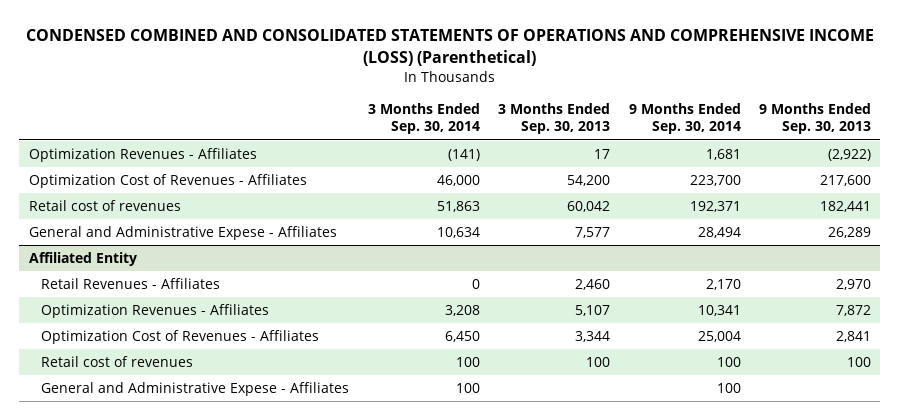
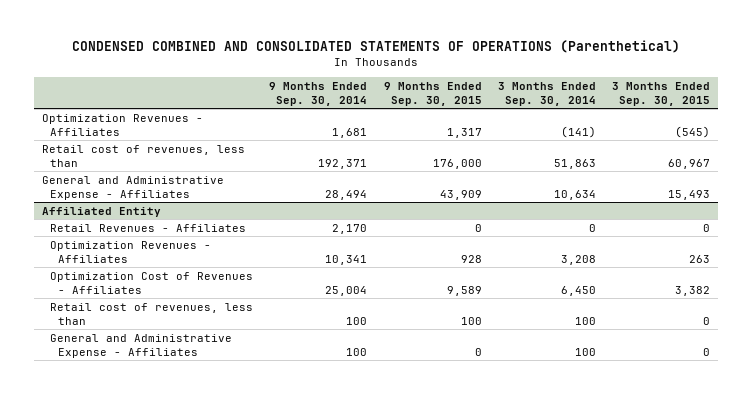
[25,29,874,66] CONDENSED COMBINED AND CONSOLIDATED STATEMENTS OF OPERATIONS AND COMPREHENSIVE INCOME (LOSS) (Parenthetical) -> [72,40,681,54] CONDENSED COMBINED AND CONSOLIDATED STATEMENTS OF OPERATIONS (Parenthetical)
[498,102,611,135] 3 Months Ended Sep. 30, 2013 -> none
[759,102,872,135] 9 Months Ended Sep. 30, 2013 -> none
none -> [383,81,482,106] 9 Months Ended Sep. 30, 2015
none -> [611,81,710,106] 3 Months Ended Sep. 30, 2015
[28,174,307,189] Optimization Cost of Revenues - Affiliates -> none
[28,200,181,212] Retail cost of revenues -> [42,144,246,167] Retail cost of revenues, less than
[28,226,337,241] General and Administrative Expese - Affiliates -> [42,175,225,200] General and Administrative Expense - Affiliates
[41,356,194,368] Retail cost of revenues -> [50,302,254,325] Retail cost of revenues, less than
[41,382,350,397] General and Administrative Expese - Affiliates -> [50,333,233,358] General and Administrative Expense - Affiliates

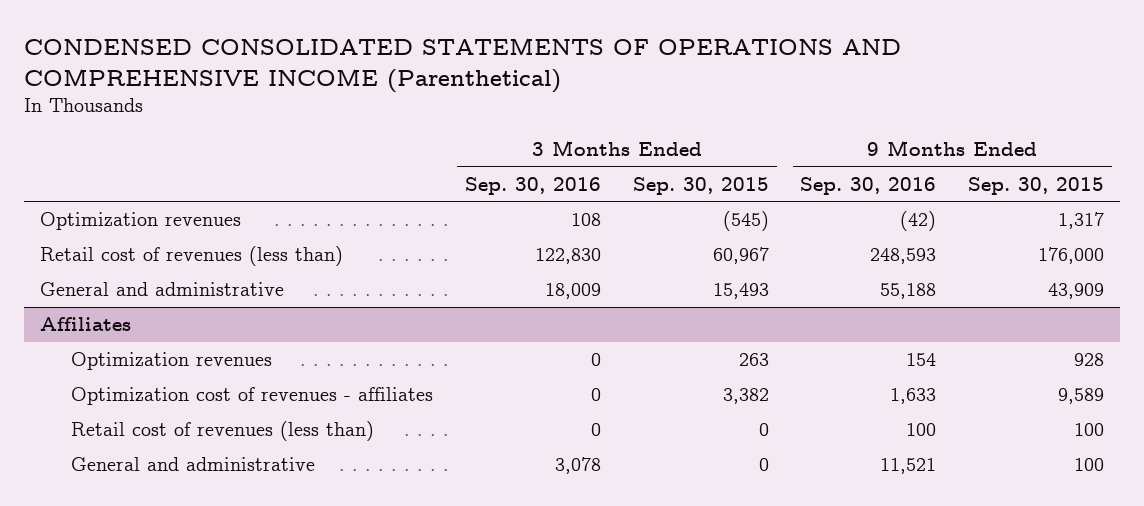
[72,40,681,54] CONDENSED COMBINED AND CONSOLIDATED STATEMENTS OF OPERATIONS (Parenthetical) -> [24,37,902,93] CONDENSED CONSOLIDATED STATEMENTS OF OPERATIONS AND COMPREHENSIVE INCOME (Parenthetical)
[269,81,368,106] 9 Months Ended Sep. 30, 2014 -> none
[497,81,596,106] 3 Months Ended Sep. 30, 2014 -> none
none -> [464,176,601,195] Sep. 30, 2016
none -> [800,176,937,195] Sep. 30, 2016
[50,223,247,232] Retail Revenues - Affiliates -> none
[42,113,204,136] Optimization Revenues - Affiliates -> [40,212,242,231] Optimization revenues
[42,144,246,167] Retail cost of revenues, less than -> [40,246,344,267] Retail cost of revenues (less than)
[42,175,225,200] General and Administrative Expense - Affiliates -> [40,282,285,297] General and administrative
[42,206,162,217] Affiliated Entity -> [40,317,132,332] Affiliates
[50,240,212,263] Optimization Revenues - Affiliates -> [70,352,272,371] Optimization revenues
[50,271,254,294] Optimization Cost of Revenues - Affiliates -> [70,387,433,406] Optimization cost of revenues - affiliates
[50,302,254,325] Retail cost of revenues, less than -> [70,421,374,442] Retail cost of revenues (less than)
[50,333,233,358] General and Administrative Expense - Affiliates -> [70,457,315,472] General and administrative
[474,347,482,356] 0 -> [1074,458,1105,472] 100

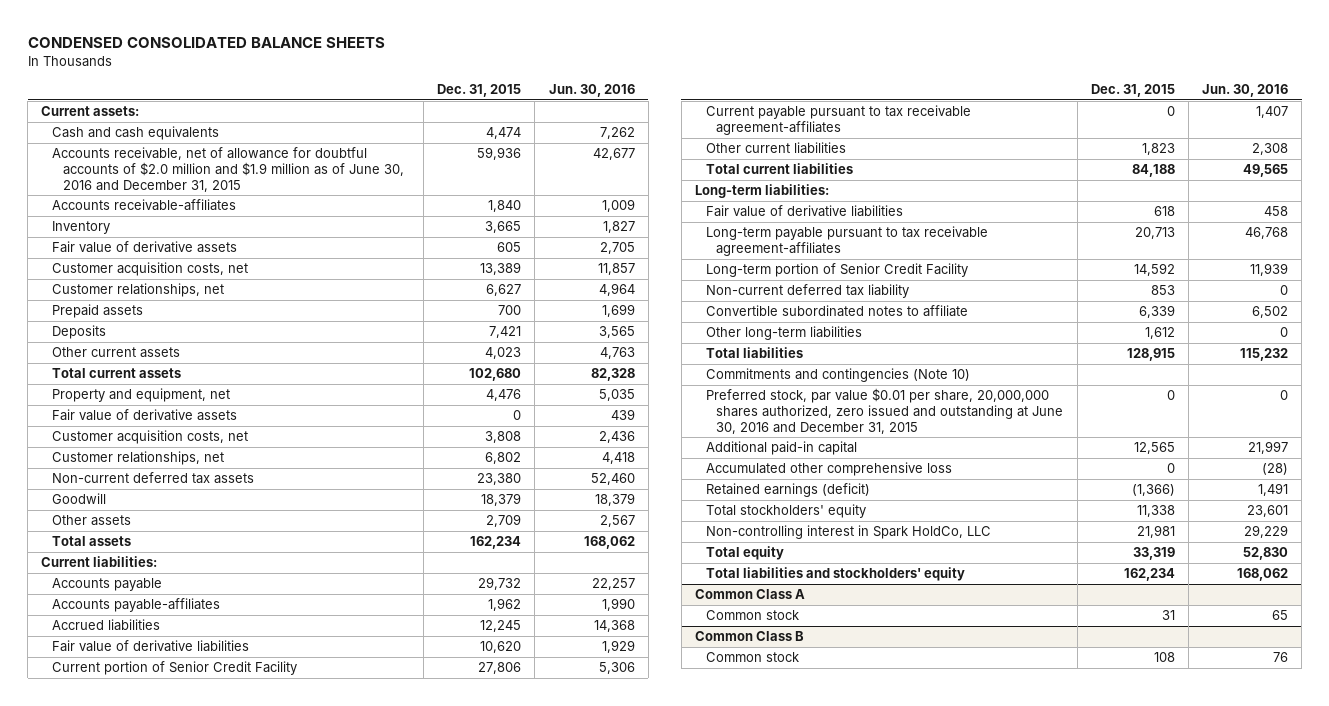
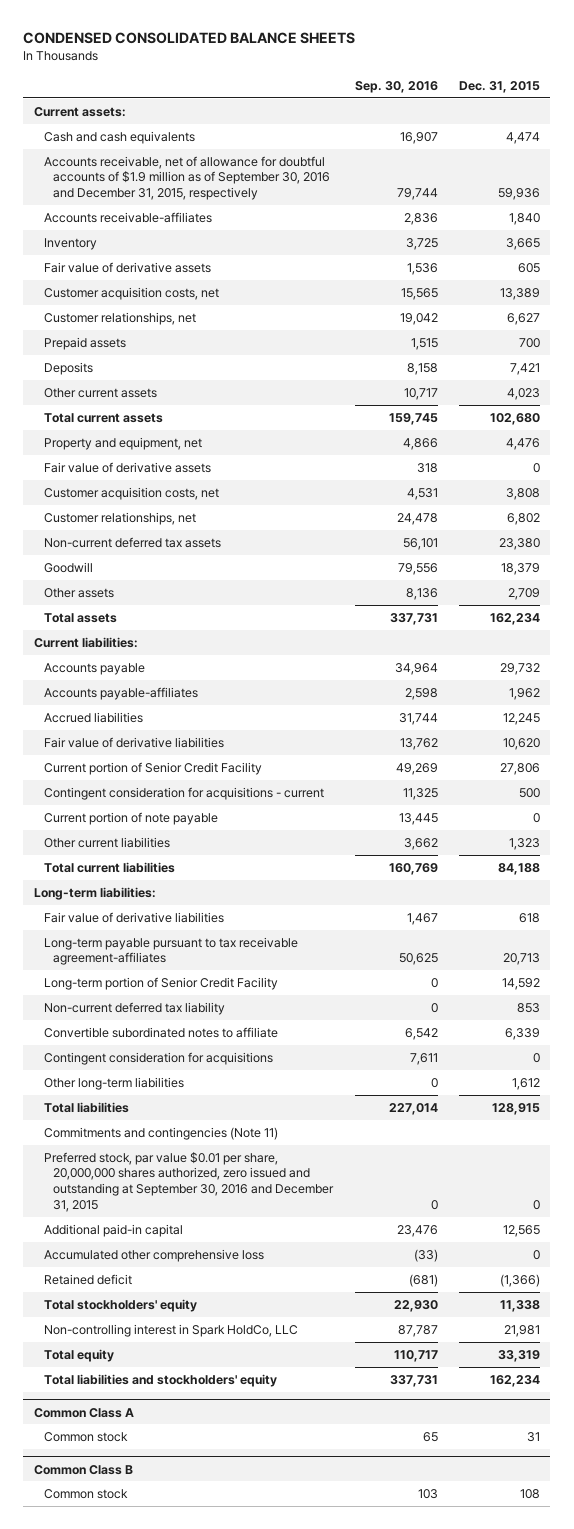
[548,84,635,98] Jun. 30, 2016 -> none
none -> [354,80,438,93] Sep. 30, 2016
[52,147,404,192] Accounts receivable, net of allowance for doubtful accounts of $2.0 million and $1.9 million as of June 30, 2016 and December 31, 2015 -> [43,155,331,201] Accounts receivable, net of allowance for doubtful accounts of $1.9 million as of September 30, 2016 and December 31, 2015, respectively
[705,105,971,136] Current payable pursuant to tax receivable agreement-affiliates -> none
none -> [43,786,324,800] Contingent consideration for acquisitions - current
none -> [43,811,218,825] Current portion of note payable
[1141,143,1175,156] 1,823 -> [508,837,540,850] 1,323
none -> [43,1051,273,1065] Contingent consideration for acquisitions
[705,368,970,383] Commitments and contingencies (Note 10) -> [43,1126,278,1140] Commitments and contingencies (Note 11)
[705,388,1064,434] Preferred stock, par value $0.01 per share, 20,000,000 shares authorized, zero issued and outstanding at June 30, 2016 and December 31, 2015 -> [43,1151,335,1212] Preferred stock, par value $0.01 per share, 20,000,000 shares authorized, zero issued and outstanding at September 30, 2016 and December 31, 2015
[705,483,870,498] Retained earnings (deficit) -> [43,1273,132,1285] Retained deficit

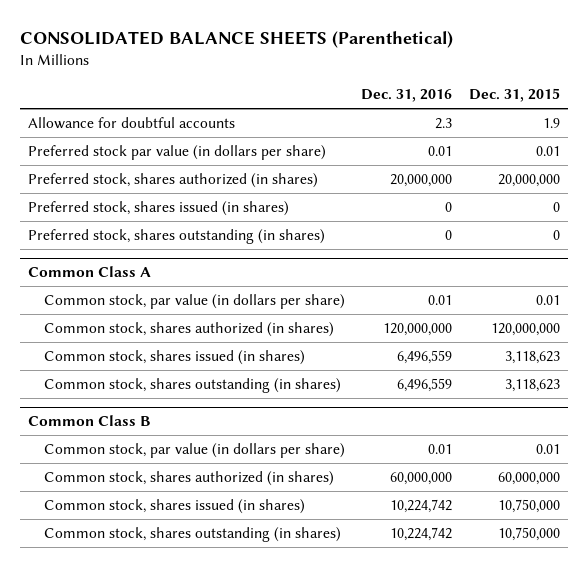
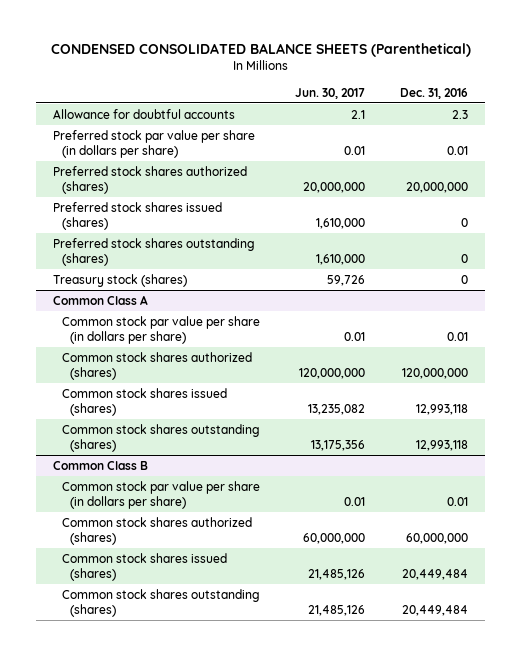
[20,31,454,49] CONSOLIDATED BALANCE SHEETS (Parenthetical) -> [50,43,471,58] CONDENSED CONSOLIDATED BALANCE SHEETS (Parenthetical)
[468,88,560,103] Dec. 31, 2015 -> none
none -> [294,87,365,99] Jun. 30, 2017
[28,144,327,160] Preferred stock par value (in dollars per share) -> [53,129,256,158] Preferred stock par value per share (in dollars per share)
[28,172,319,188] Preferred stock, shares authorized (in shares) -> [53,165,248,194] Preferred stock shares authorized (shares)
[28,200,290,216] Preferred stock, shares issued (in shares) -> [53,201,223,230] Preferred stock shares issued (shares)
[28,228,326,244] Preferred stock, shares outstanding (in shares) -> [53,237,256,266] Preferred stock shares outstanding (shares)
none -> [53,273,188,287] Treasury stock (shares)
[44,293,346,309] Common stock, par value (in dollars per share) -> [61,315,260,344] Common stock par value per share (in dollars per share)
[44,321,335,337] Common stock, shares authorized (in shares) -> [61,351,252,380] Common stock shares authorized (shares)
[44,349,306,365] Common stock, shares issued (in shares) -> [61,387,227,416] Common stock shares issued (shares)
[397,349,453,364] 6,496,559 -> [415,403,468,415] 12,993,118
[44,377,342,393] Common stock, shares outstanding (in shares) -> [61,423,260,452] Common stock shares outstanding (shares)
[397,377,453,392] 6,496,559 -> [415,439,468,451] 12,993,118
[44,442,346,458] Common stock, par value (in dollars per share) -> [61,480,260,509] Common stock par value per share (in dollars per share)
[44,470,335,486] Common stock, shares authorized (in shares) -> [61,516,252,545] Common stock shares authorized (shares)
[44,498,306,514] Common stock, shares issued (in shares) -> [61,552,227,581] Common stock shares issued (shares)
[390,498,453,513] 10,224,742 -> [401,568,468,580] 20,449,484
[44,526,342,542] Common stock, shares outstanding (in shares) -> [61,588,260,617] Common stock shares outstanding (shares)
[390,526,453,541] 10,224,742 -> [401,604,468,616] 20,449,484

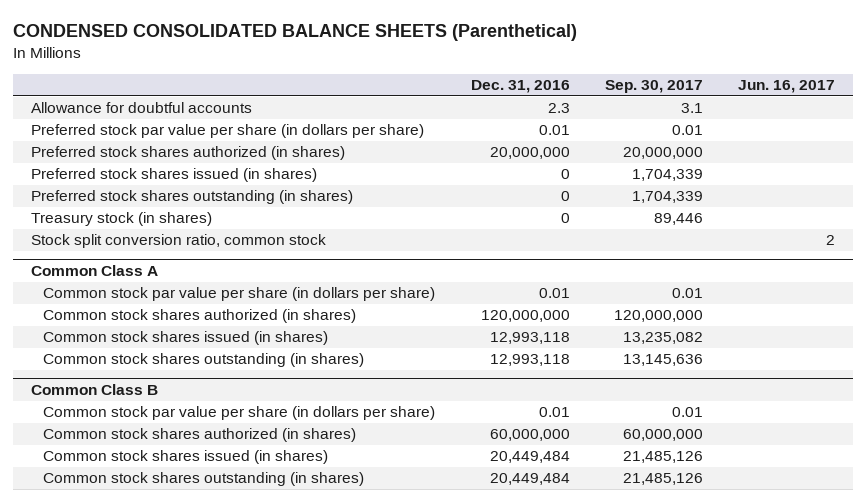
[294,87,365,99] Jun. 30, 2017 -> none
none -> [604,80,703,94] Sep. 30, 2017
none -> [738,80,836,94] Jun. 16, 2017
[53,165,248,194] Preferred stock shares authorized (shares) -> [30,146,345,161] Preferred stock shares authorized (in shares)
[53,201,223,230] Preferred stock shares issued (shares) -> [30,168,317,183] Preferred stock shares issued (in shares)
[53,237,256,266] Preferred stock shares outstanding (shares) -> [30,190,353,205] Preferred stock shares outstanding (in shares)
[53,273,188,287] Treasury stock (shares) -> [30,212,212,227] Treasury stock (in shares)
none -> [30,234,326,249] Stock split conversion ratio, common stock
[61,351,252,380] Common stock shares authorized (shares) -> [43,309,357,324] Common stock shares authorized (in shares)
[61,387,227,416] Common stock shares issued (shares) -> [43,331,329,346] Common stock shares issued (in shares)
[61,423,260,452] Common stock shares outstanding (shares) -> [43,353,365,368] Common stock shares outstanding (in shares)
[61,516,252,545] Common stock shares authorized (shares) -> [43,428,357,443] Common stock shares authorized (in shares)
[61,552,227,581] Common stock shares issued (shares) -> [43,450,329,465] Common stock shares issued (in shares)
[61,588,260,617] Common stock shares outstanding (shares) -> [43,472,365,487] Common stock shares outstanding (in shares)

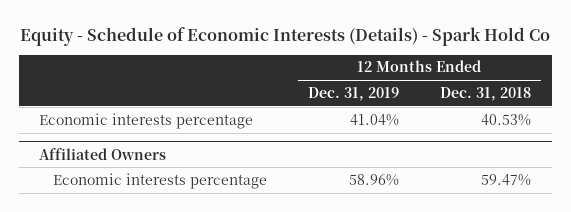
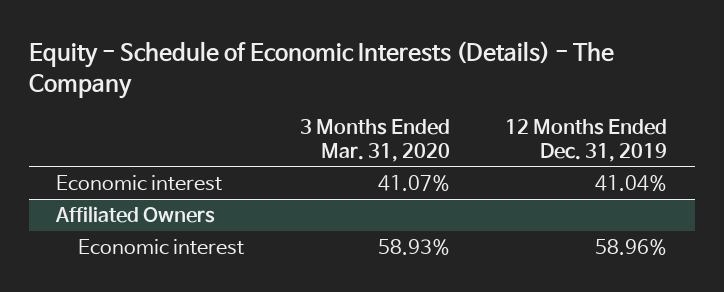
[20,26,551,46] Equity - Schedule of Economic Interests (Details) - Spark Hold Co -> [28,40,614,99] Equity - Schedule of Economic Interests (Details) - The Company
[440,87,532,102] Dec. 31, 2018 -> none
none -> [299,118,450,162] 3 Months Ended Mar. 31, 2020
[39,112,254,129] Economic interests percentage -> [56,175,223,192] Economic interest
[52,172,267,189] Economic interests percentage -> [77,239,244,256] Economic interest

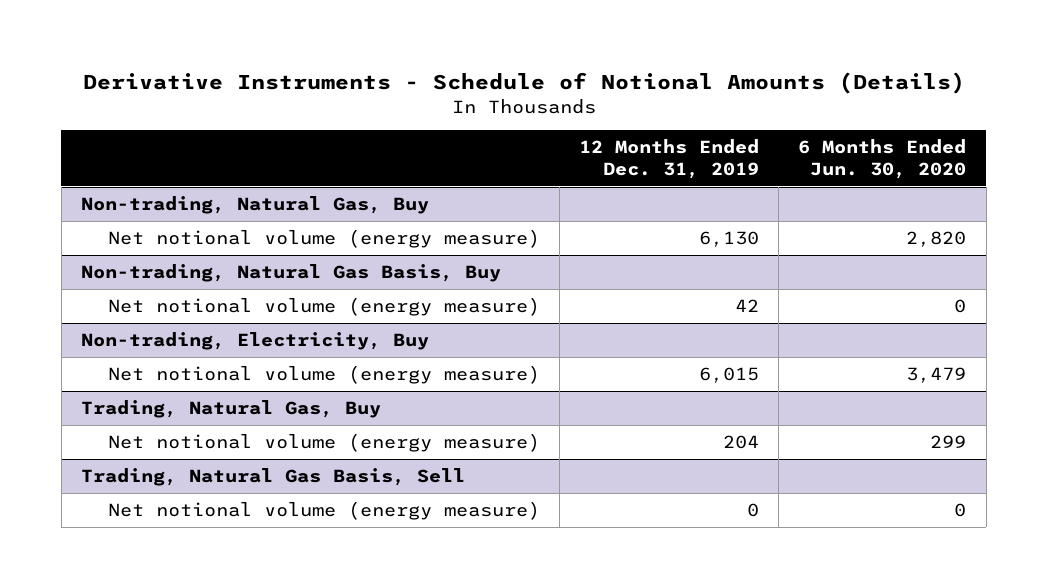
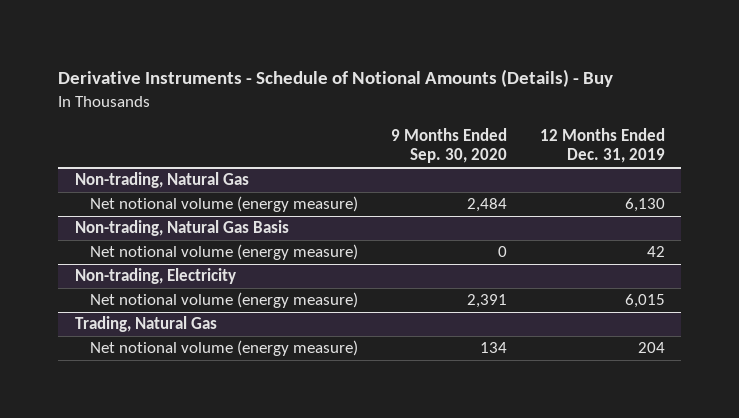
[82,71,965,94] Derivative Instruments - Schedule of Notional Amounts (Details) -> [57,68,613,87] Derivative Instruments - Schedule of Notional Amounts (Details) - Buy
[798,139,967,180] 6 Months Ended Jun. 30, 2020 -> none
none -> [390,127,507,164] 9 Months Ended Sep. 30, 2020
[81,195,430,214] Non-trading, Natural Gas, Buy -> [74,172,249,189] Non-trading, Natural Gas
[81,263,502,282] Non-trading, Natural Gas Basis, Buy -> [74,220,289,237] Non-trading, Natural Gas Basis
[81,331,430,350] Non-trading, Electricity, Buy -> [74,268,236,285] Non-trading, Electricity
[81,399,382,418] Trading, Natural Gas, Buy -> [74,316,217,333] Trading, Natural Gas
[81,467,466,486] Trading, Natural Gas Basis, Sell -> none
[108,500,541,520] Net notional volume (energy measure) -> none

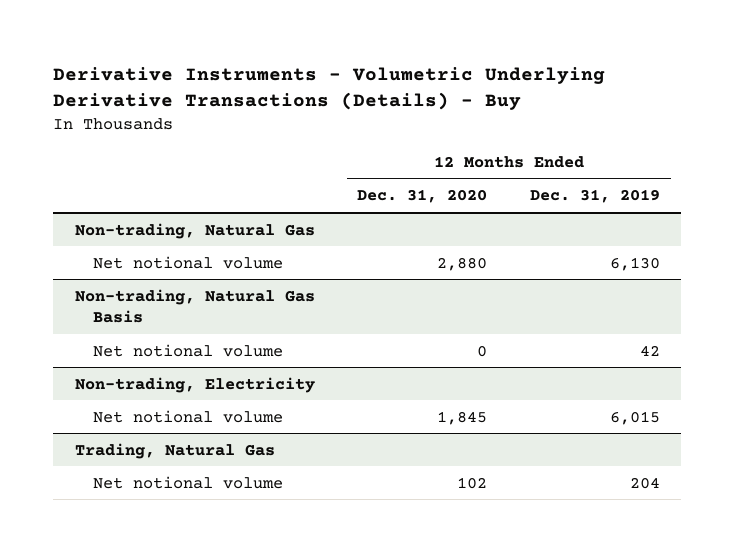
[57,68,613,87] Derivative Instruments - Schedule of Notional Amounts (Details) - Buy -> [53,66,606,110] Derivative Instruments - Volumetric Underlying Derivative Transactions (Details) - Buy
[390,127,507,164] 9 Months Ended Sep. 30, 2020 -> none
none -> [357,189,488,204] Dec. 31, 2020
[89,196,358,213] Net notional volume (energy measure) -> [92,255,283,269] Net notional volume
[89,244,358,261] Net notional volume (energy measure) -> [92,343,283,357] Net notional volume
[89,292,358,309] Net notional volume (energy measure) -> [92,409,283,423] Net notional volume
[89,340,358,357] Net notional volume (energy measure) -> [92,475,283,489] Net notional volume

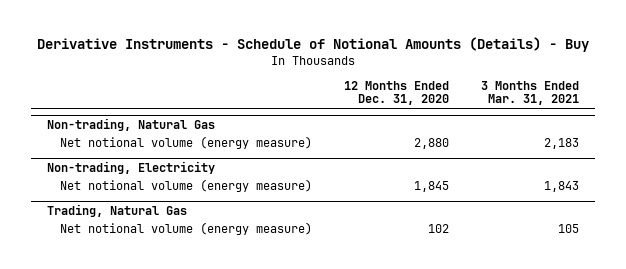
[53,66,606,110] Derivative Instruments - Volumetric Underlying Derivative Transactions (Details) - Buy -> [36,36,589,52] Derivative Instruments - Schedule of Notional Amounts (Details) - Buy
[530,189,661,204] Dec. 31, 2019 -> none
none -> [480,80,579,106] 3 Months Ended Mar. 31, 2021
[74,288,315,323] Non-trading, Natural Gas Basis -> none
[92,343,283,357] Net notional volume -> none
[92,255,283,269] Net notional volume -> [59,136,312,150] Net notional volume (energy measure)
[92,409,283,423] Net notional volume -> [59,179,312,193] Net notional volume (energy measure)
[92,475,283,489] Net notional volume -> [59,222,312,236] Net notional volume (energy measure)

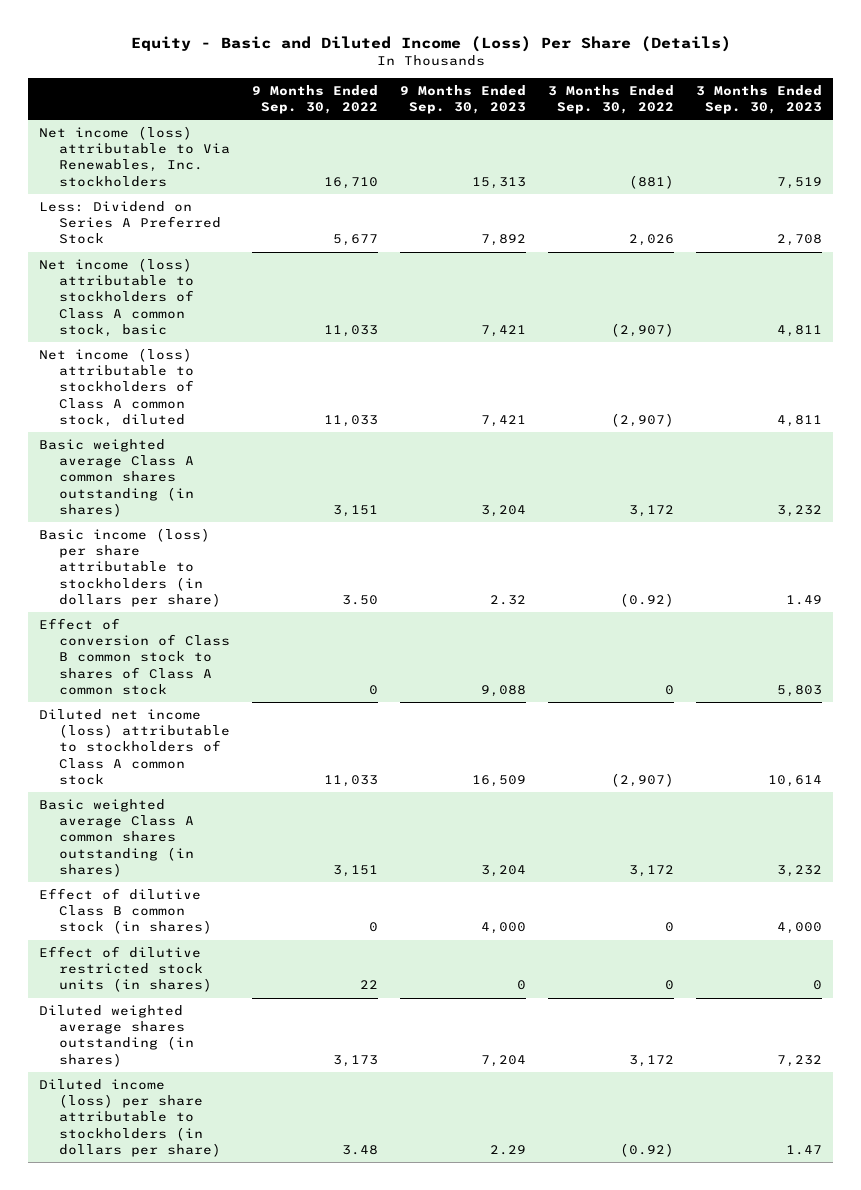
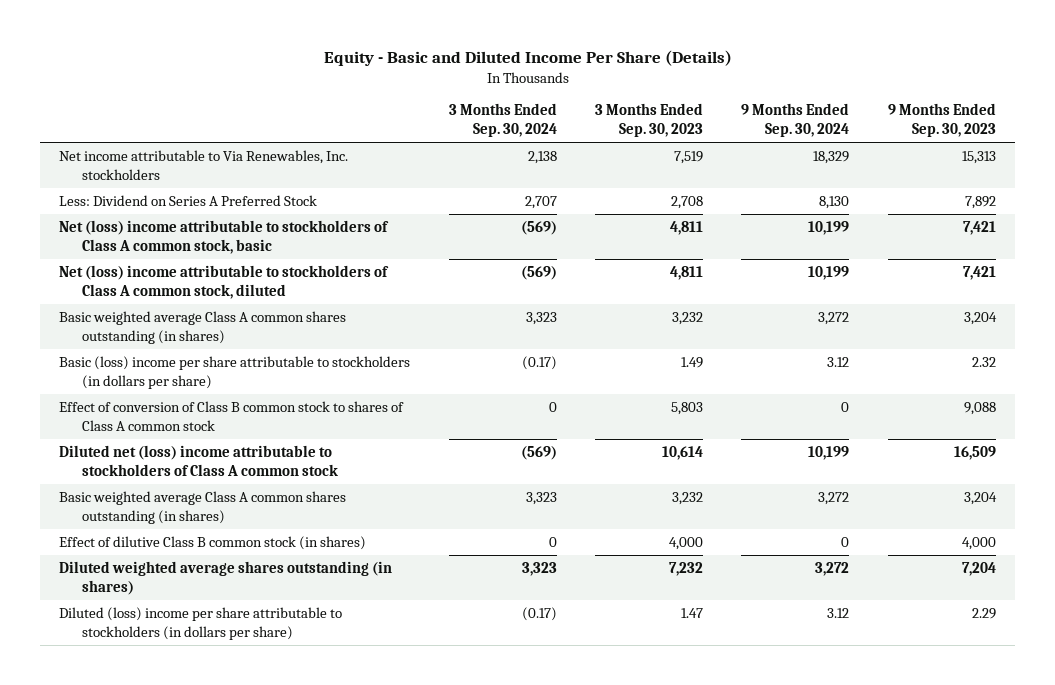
[130,35,731,52] Equity - Basic and Diluted Income (Loss) Per Share (Details) -> [323,49,732,66] Equity - Basic and Diluted Income Per Share (Details)
[252,84,379,115] 9 Months Ended Sep. 30, 2022 -> none
[548,84,675,115] 3 Months Ended Sep. 30, 2022 -> none
none -> [448,103,557,138] 3 Months Ended Sep. 30, 2024
none -> [741,103,850,138] 9 Months Ended Sep. 30, 2024
[39,126,231,187] Net income (loss) attributable to Via Renewables, Inc. stockholders -> [59,149,349,180] Net income attributable to Via Renewables, Inc. stockholders
[39,258,195,337] Net income (loss) attributable to stockholders of Class A common stock, basic -> [59,219,390,254] Net (loss) income attributable to stockholders of Class A common stock, basic
[39,348,195,427] Net income (loss) attributable to stockholders of Class A common stock, diluted -> [59,264,390,299] Net (loss) income attributable to stockholders of Class A common stock, diluted
[39,528,222,607] Basic income (loss) per share attributable to stockholders (in dollars per share) -> [59,355,411,389] Basic (loss) income per share attributable to stockholders (in dollars per share)
[39,709,231,785] Diluted net income (loss) attributable to stockholders of Class A common stock -> [59,444,338,476] Diluted net (loss) income attributable to stockholders of Class A common stock
[39,946,213,993] Effect of dilutive restricted stock units (in shares) -> none
[39,1079,222,1157] Diluted income (loss) per share attributable to stockholders (in dollars per share) -> [59,606,343,640] Diluted (loss) income per share attributable to stockholders (in dollars per share)

